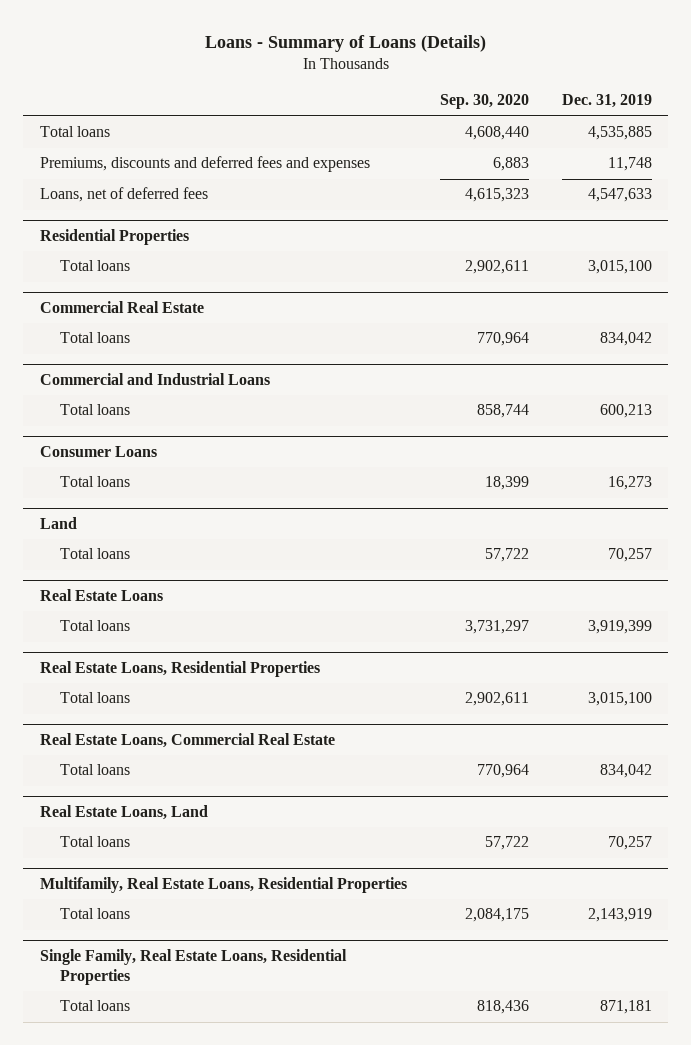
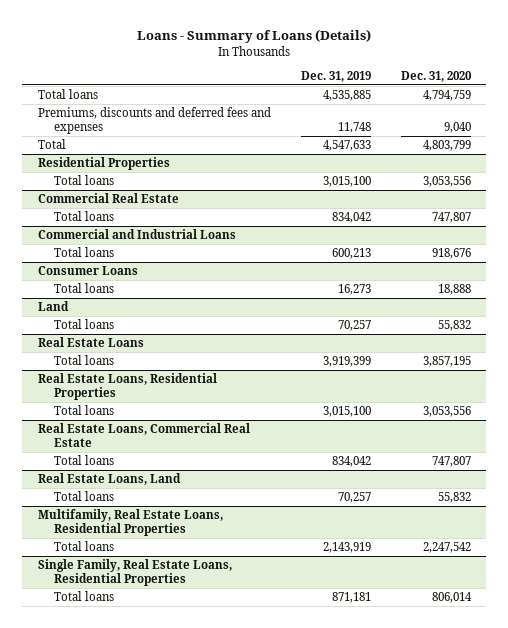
[439,94,529,110] Sep. 30, 2020 -> none
none -> [400,70,472,82] Dec. 31, 2020
[39,187,208,203] Loans, net of deferred fees -> [37,138,66,149] Total

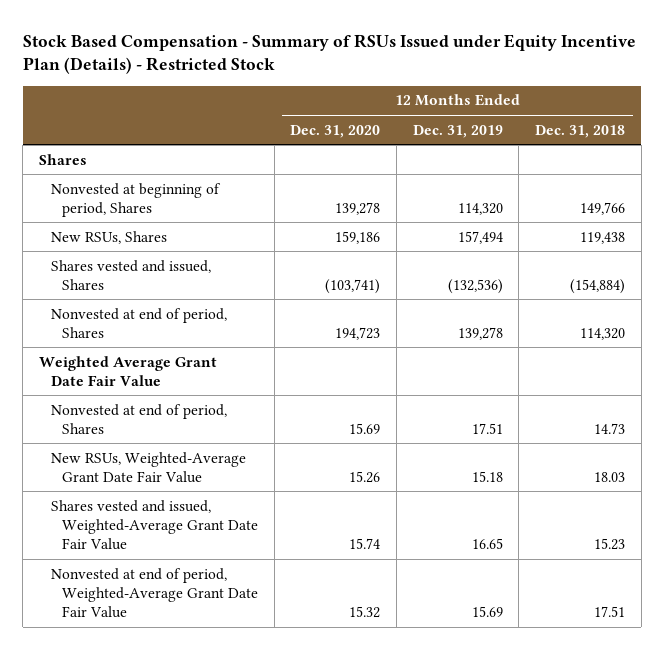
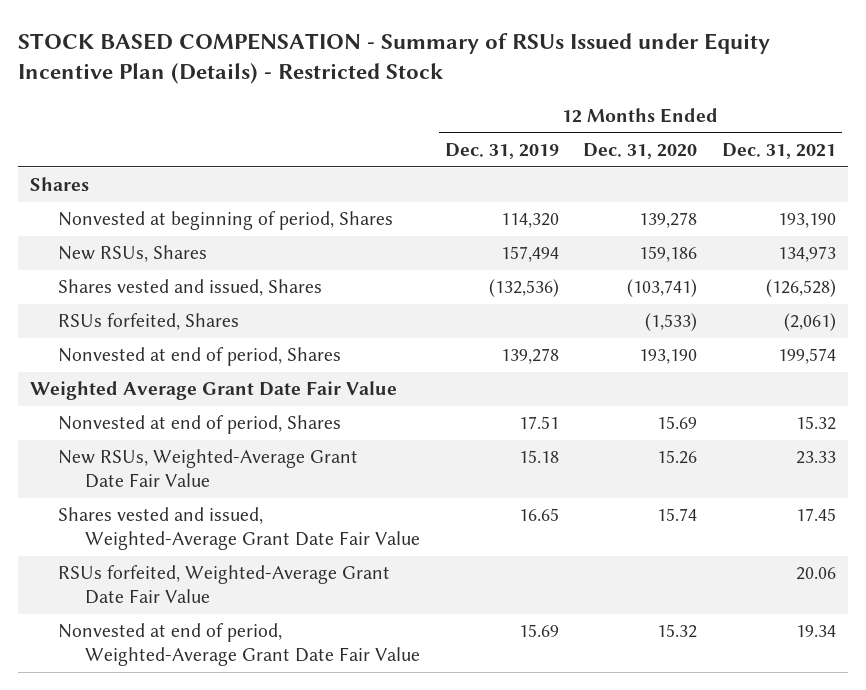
[22,33,636,75] Stock Based Compensation - Summary of RSUs Issued under Equity Incentive Plan (Details) - Restricted Stock -> [18,32,771,85] STOCK BASED COMPENSATION - Summary of RSUs Issued under Equity Incentive Plan (Details) - Restricted Stock
[534,124,625,138] Dec. 31, 2018 -> none
none -> [722,143,837,160] Dec. 31, 2021
none -> [57,313,239,331] RSUs forfeited, Shares
[335,326,381,340] 194,723 -> [639,349,698,365] 193,190
none -> [57,565,390,605] RSUs forfeited, Weighted-Average Grant Date Fair Value

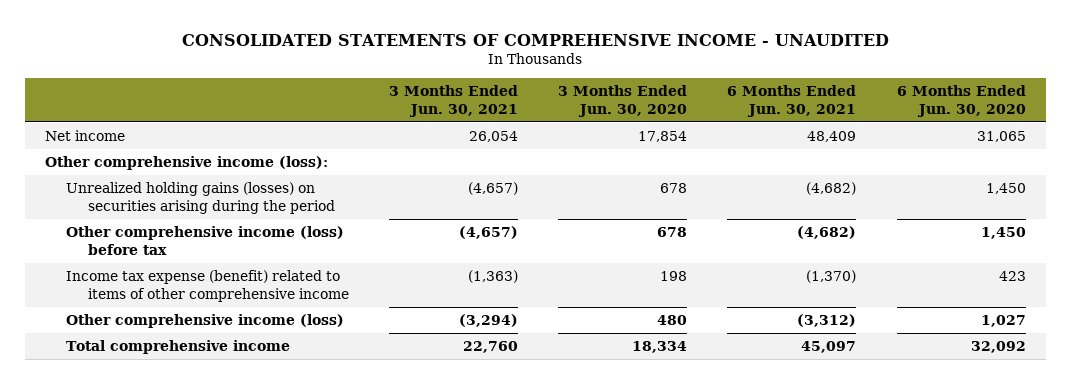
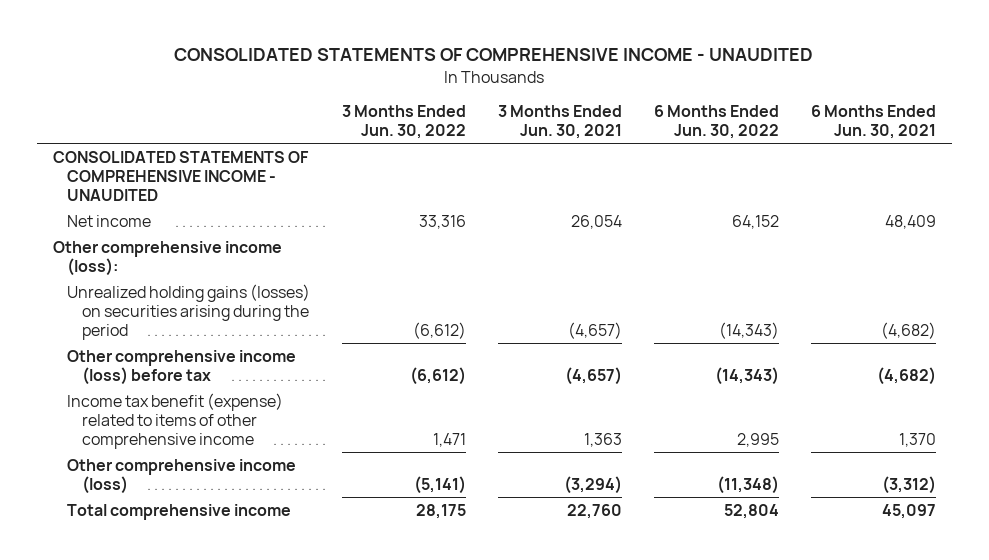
[558,85,688,117] 3 Months Ended Jun. 30, 2020 -> none
[896,85,1026,117] 6 Months Ended Jun. 30, 2020 -> none
none -> [342,104,467,140] 3 Months Ended Jun. 30, 2022
none -> [654,104,780,140] 6 Months Ended Jun. 30, 2022
none -> [52,150,309,202] CONSOLIDATED STATEMENTS OF COMPREHENSIVE INCOME - UNAUDITED
[66,269,350,302] Income tax expense (benefit) related to items of other comprehensive income -> [67,392,284,450] Income tax benefit (expense) related to items of other comprehensive income
[468,269,519,283] (1,363) -> [584,433,623,448] 1,363
[806,269,857,283] (1,370) -> [899,433,937,448] 1,370

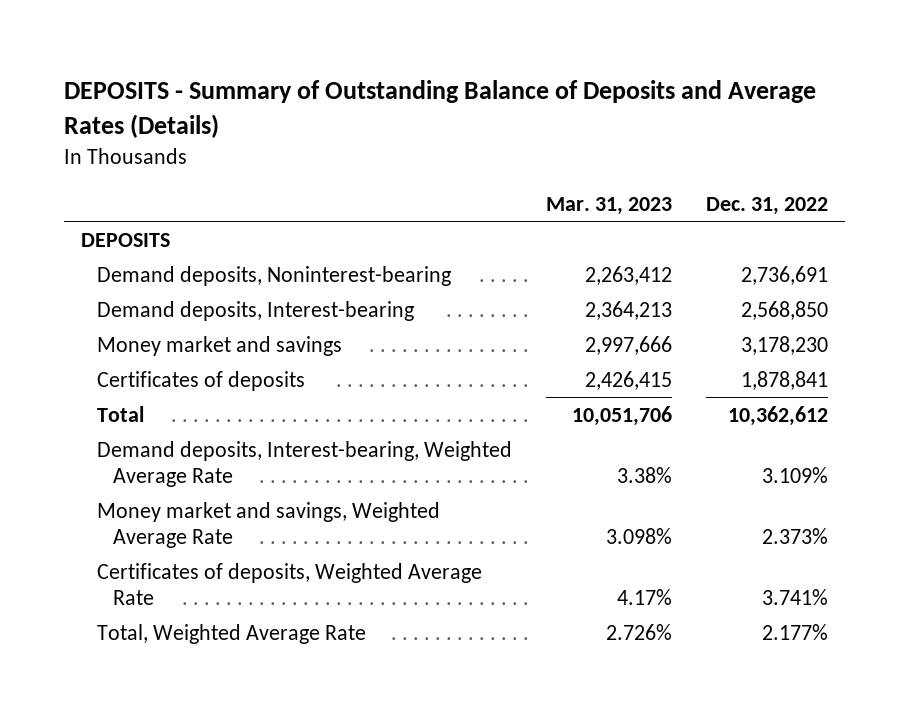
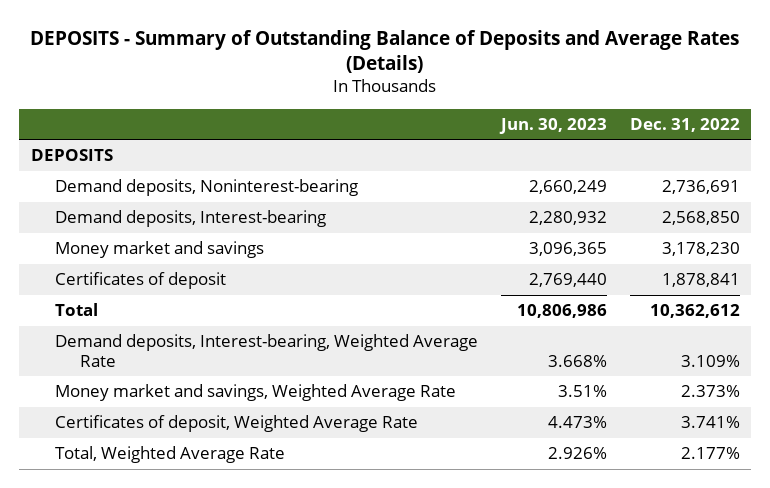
[546,196,673,215] Mar. 31, 2023 -> none
none -> [499,117,608,134] Jun. 30, 2023
[97,370,306,391] Certificates of deposits -> [55,272,227,290] Certificates of deposit
[97,562,483,605] Certificates of deposits, Weighted Average Rate -> [55,415,419,433] Certificates of deposit, Weighted Average Rate

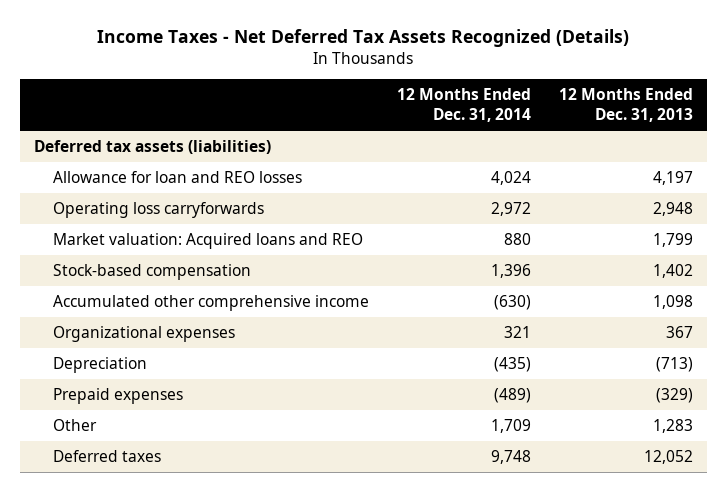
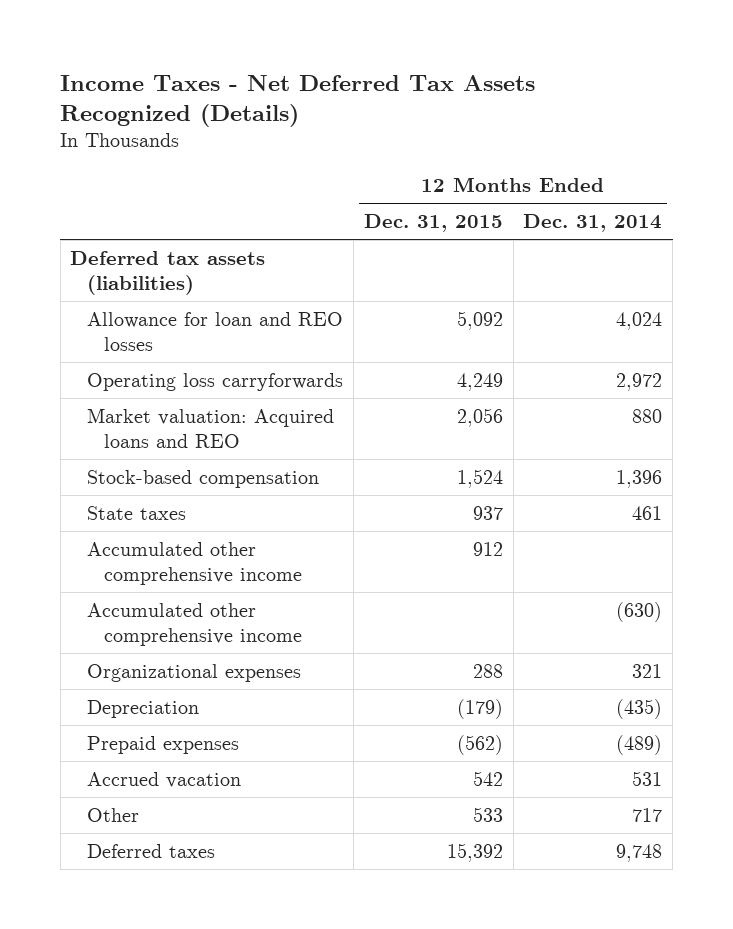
[558,88,693,123] 12 Months Ended Dec. 31, 2013 -> none
none -> [363,214,503,233] Dec. 31, 2015
none -> [87,505,187,520] State taxes
none -> [87,541,303,585] Accumulated other comprehensive income
none -> [87,771,242,788] Accrued vacation
[491,419,532,434] 1,709 -> [632,807,663,822] 717

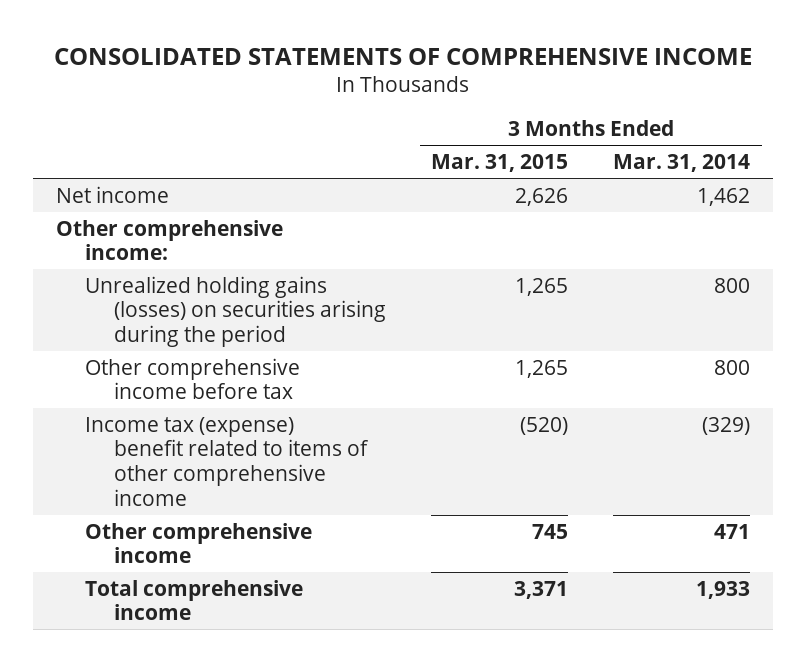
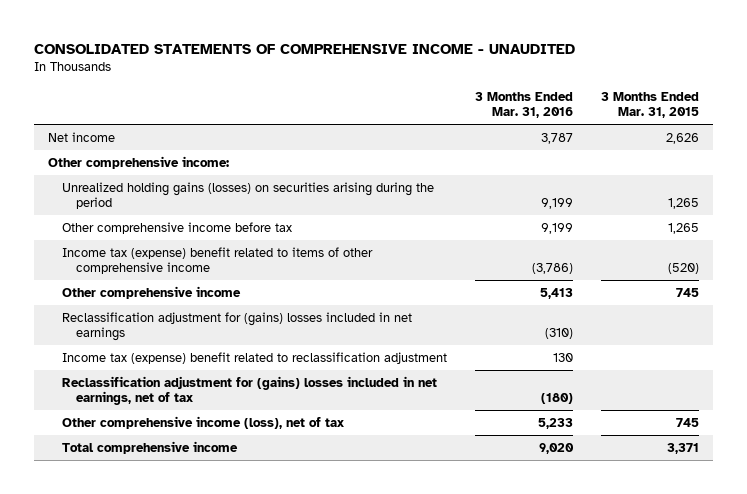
[54,47,753,65] CONSOLIDATED STATEMENTS OF COMPREHENSIVE INCOME -> [34,44,576,55] CONSOLIDATED STATEMENTS OF COMPREHENSIVE INCOME - UNAUDITED
[613,154,751,173] Mar. 31, 2014 -> none
none -> [475,91,574,118] 3 Months Ended Mar. 31, 2016
none -> [62,311,413,342] Reclassification adjustment for (gains) losses included in net earnings
none -> [62,351,448,364] Income tax (expense) benefit related to reclassification adjustment
none -> [62,375,438,406] Reclassification adjustment for (gains) losses included in net earnings, net of tax
none -> [62,415,345,429] Other comprehensive income (loss), net of tax

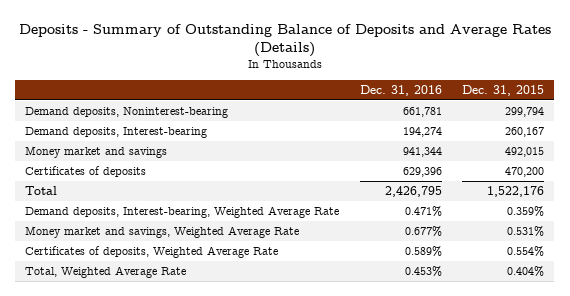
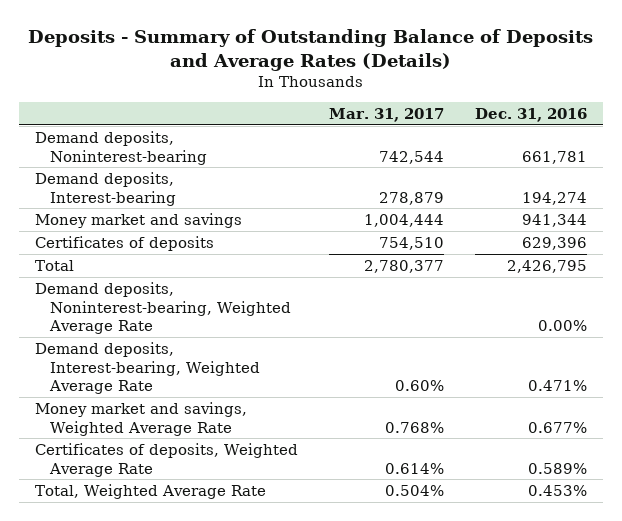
[462,84,545,96] Dec. 31, 2015 -> none
none -> [328,108,444,123] Mar. 31, 2017
none -> [34,281,291,335] Demand deposits, Noninterest-bearing, Weighted Average Rate

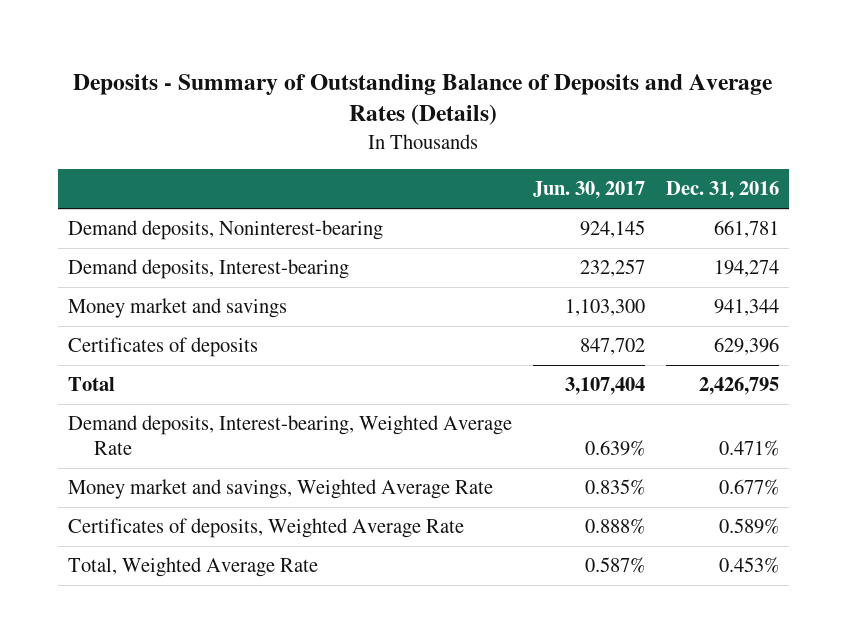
[328,108,444,123] Mar. 31, 2017 -> none
none -> [532,181,645,200] Jun. 30, 2017
[34,281,291,335] Demand deposits, Noninterest-bearing, Weighted Average Rate -> none

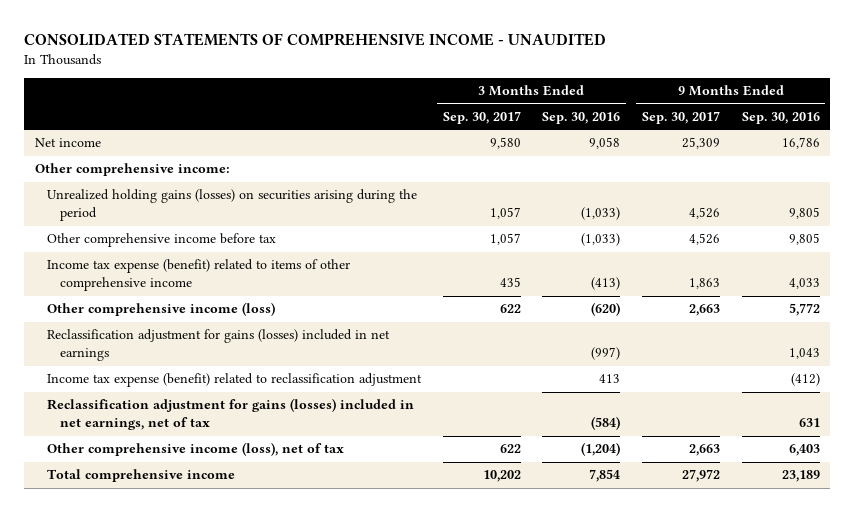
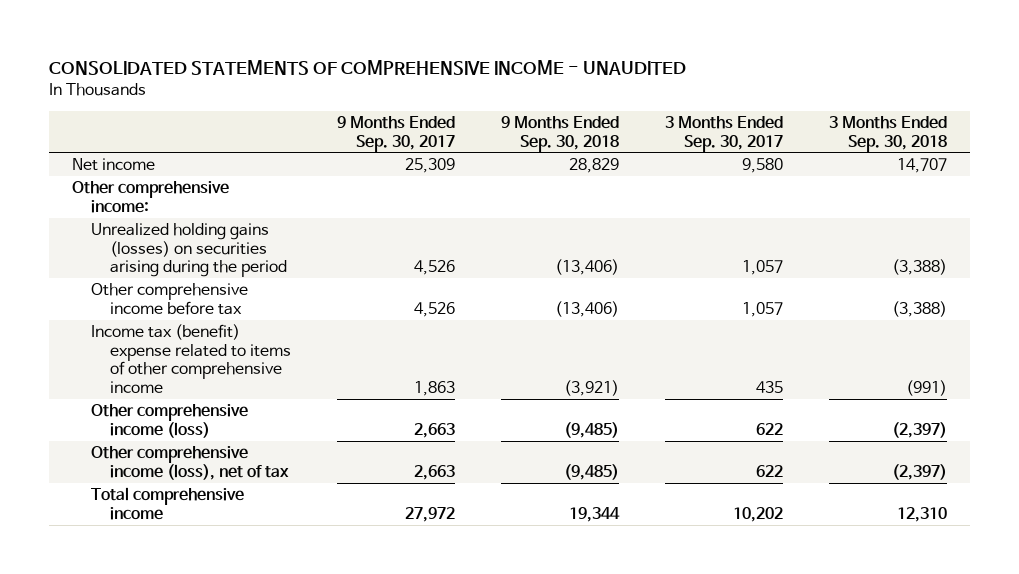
[542,111,621,124] Sep. 30, 2016 -> none
[741,111,820,124] Sep. 30, 2016 -> none
none -> [501,115,620,152] 9 Months Ended Sep. 30, 2018
none -> [829,115,948,152] 3 Months Ended Sep. 30, 2018
[47,259,351,292] Income tax expense (benefit) related to items of other comprehensive income -> [91,324,292,394] Income tax (benefit) expense related to items of other comprehensive income
[47,329,391,362] Reclassification adjustment for gains (losses) included in net earnings -> none
[47,373,423,388] Income tax expense (benefit) related to reclassification adjustment -> none
[47,398,415,431] Reclassification adjustment for gains (losses) included in net earnings, net of tax -> none

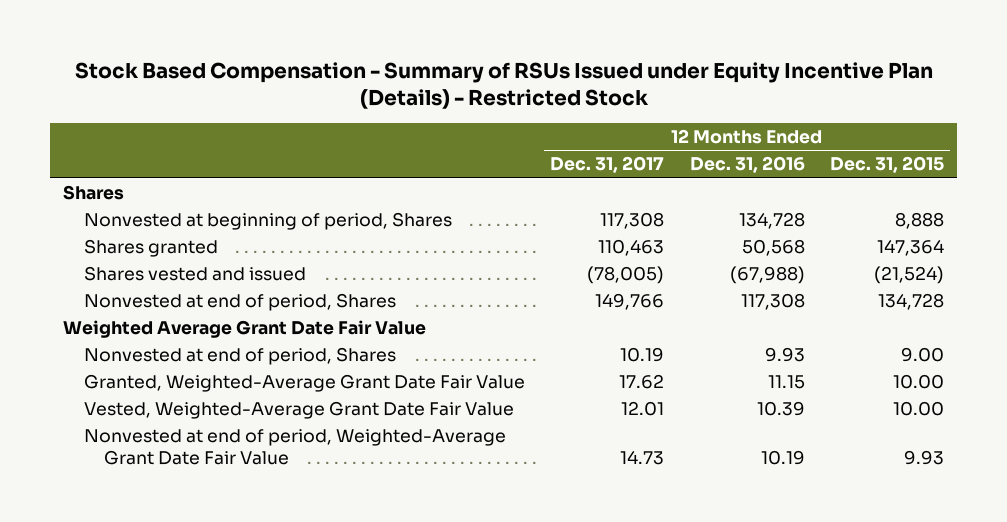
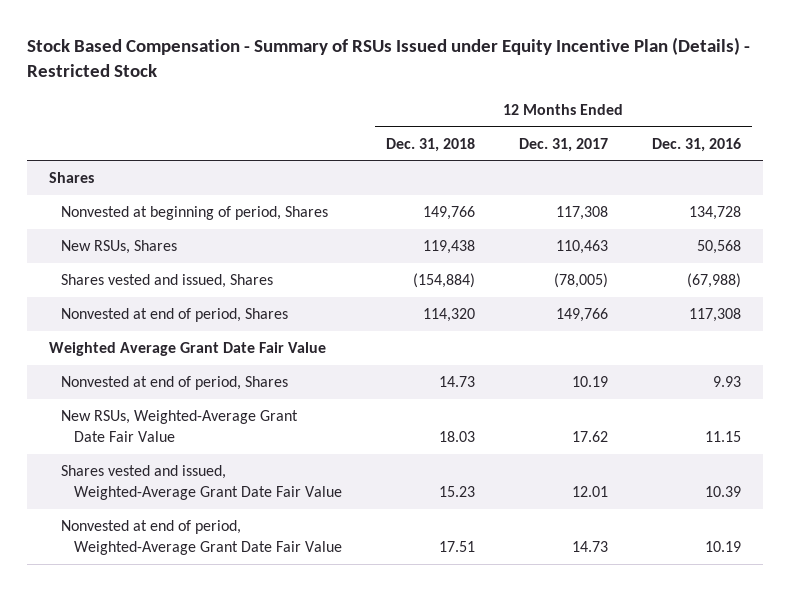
[829,156,944,174] Dec. 31, 2015 -> none
none -> [385,137,475,152] Dec. 31, 2018
[83,239,218,258] Shares granted -> [61,240,178,255] New RSUs, Shares
[83,266,306,282] Shares vested and issued -> [61,274,274,289] Shares vested and issued, Shares
[83,374,525,393] Granted, Weighted-Average Grant Date Fair Value -> [61,410,299,442] New RSUs, Weighted-Average Grant Date Fair Value
[83,401,514,420] Vested, Weighted-Average Grant Date Fair Value -> [61,465,342,500] Shares vested and issued, Weighted-Average Grant Date Fair Value

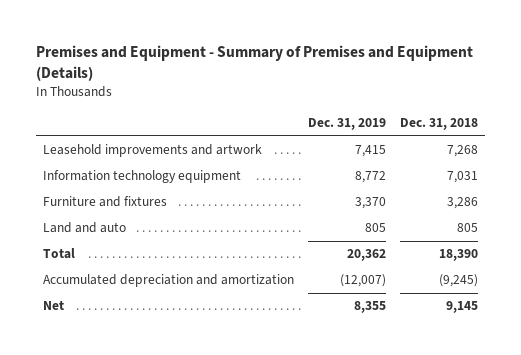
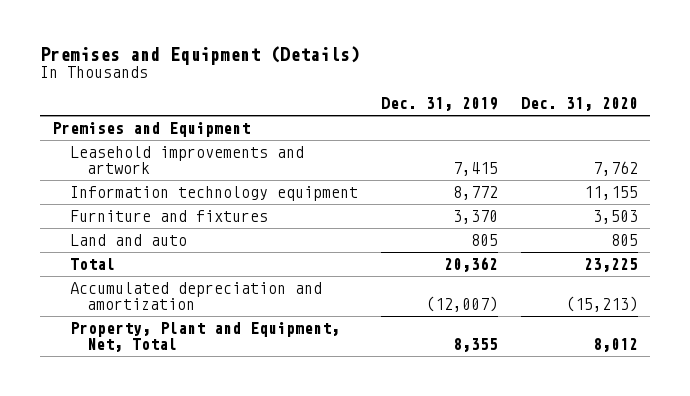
[35,44,473,81] Premises and Equipment - Summary of Premises and Equipment (Details) -> [40,45,361,65] Premises and Equipment (Details)
[400,118,479,131] Dec. 31, 2018 -> none
none -> [521,97,639,112] Dec. 31, 2020
none -> [51,121,250,137] Premises and Equipment
[42,300,64,311] Net -> [69,321,340,353] Property, Plant and Equipment, Net, Total

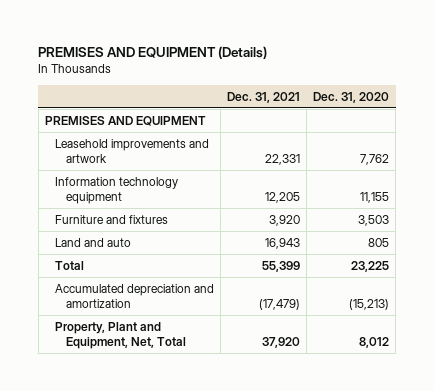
[40,45,361,65] Premises and Equipment (Details) -> [38,45,268,59] PREMISES AND EQUIPMENT (Details)
[380,97,498,112] Dec. 31, 2019 -> none
none -> [227,91,301,103] Dec. 31, 2021
[51,121,250,137] Premises and Equipment -> [44,115,206,126] PREMISES AND EQUIPMENT

